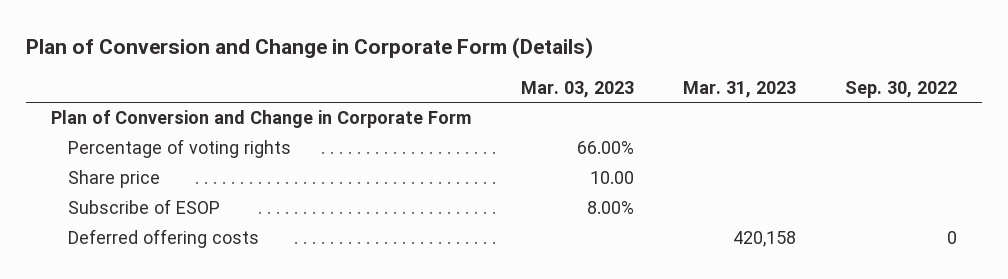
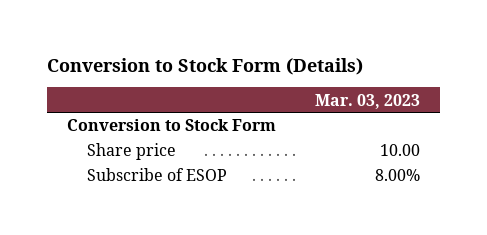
[26,37,594,60] Plan of Conversion and Change in Corporate Form (Details) -> [46,57,363,75] Conversion to Stock Form (Details)
[682,80,796,98] Mar. 31, 2023 -> none
[845,80,958,98] Sep. 30, 2022 -> none
[51,110,472,129] Plan of Conversion and Change in Corporate Form -> none
[67,139,291,159] Percentage of voting rights -> none
none -> [66,119,276,132] Conversion to Stock Form
[67,229,259,249] Deferred offering costs -> none

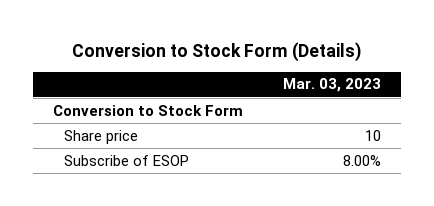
[380,144,421,157] 10.00 -> [365,129,382,141] 10

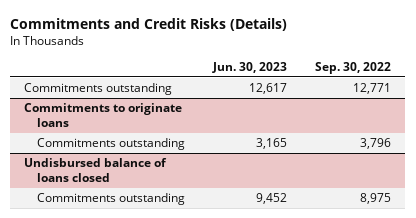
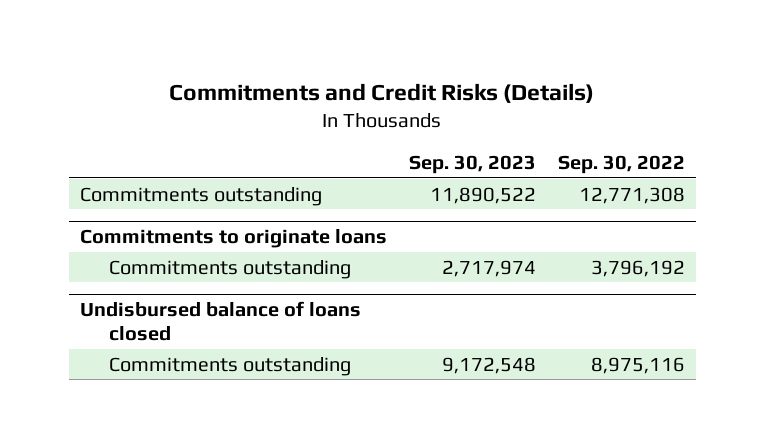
[212,61,288,73] Jun. 30, 2023 -> none
none -> [408,154,536,174] Sep. 30, 2023
[353,83,392,95] 12,771 -> [578,186,685,204] 12,771,308
[360,138,392,150] 3,796 -> [590,259,685,277] 3,796,192
[360,193,392,205] 8,975 -> [590,356,685,374] 8,975,116

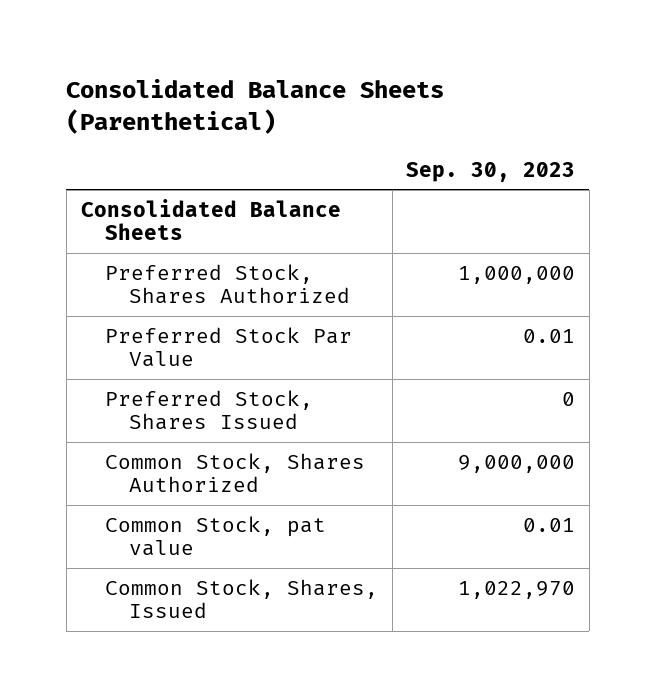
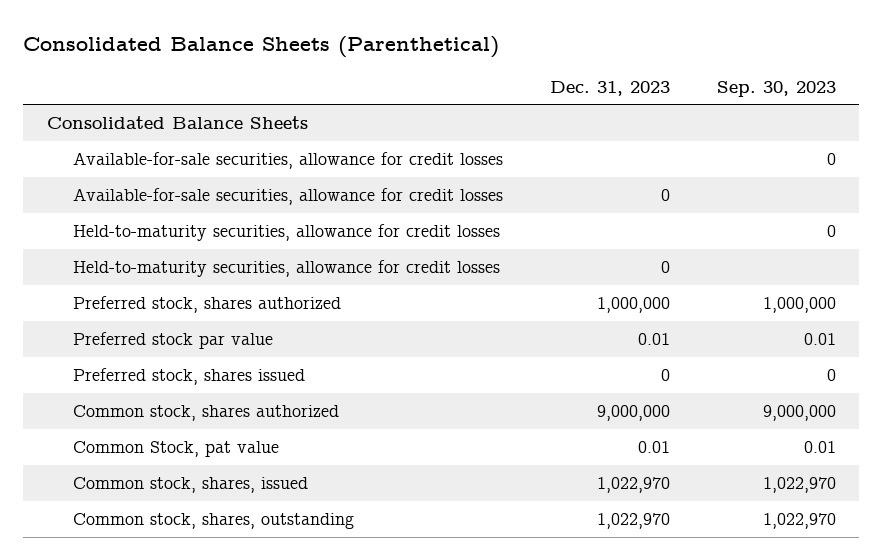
none -> [550,80,671,96] Dec. 31, 2023
none -> [73,151,504,169] Available-for-sale securities, allowance for credit losses
none -> [73,187,504,205] Available-for-sale securities, allowance for credit losses
none -> [73,223,501,241] Held-to-maturity securities, allowance for credit losses
none -> [73,259,501,277] Held-to-maturity securities, allowance for credit losses
[104,263,351,305] Preferred Stock, Shares Authorized -> [73,295,342,313] Preferred stock, shares authorized
[104,326,352,368] Preferred Stock Par Value -> [73,331,274,349] Preferred stock par value
[104,389,313,431] Preferred Stock, Shares Issued -> [73,367,306,385] Preferred stock, shares issued
[104,452,365,493] Common Stock, Shares Authorized -> [73,404,340,421] Common stock, shares authorized
[104,578,378,619] Common Stock, Shares, Issued -> [73,476,309,493] Common stock, shares, issued
none -> [73,512,355,529] Common stock, shares, outstanding

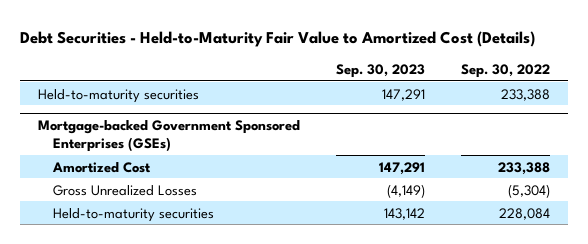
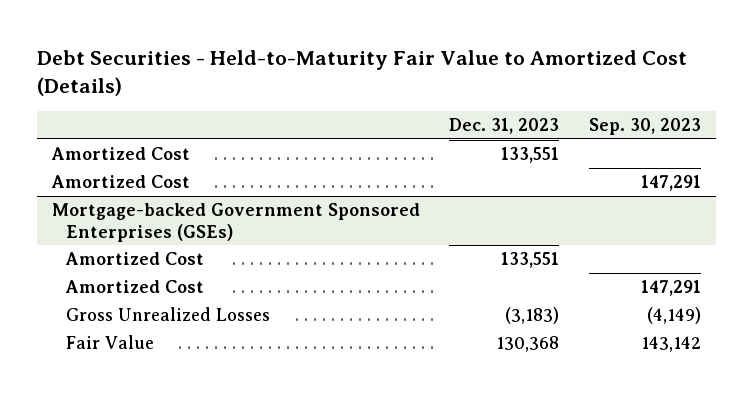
[460,63,550,78] Sep. 30, 2022 -> none
none -> [449,118,560,135] Dec. 31, 2023
none -> [50,147,190,161] Amortized Cost
[38,88,200,103] Held-to-maturity securities -> [50,175,190,189] Amortized Cost
none -> [65,252,205,266] Amortized Cost
[52,207,214,222] Held-to-maturity securities -> [66,335,155,350] Fair Value

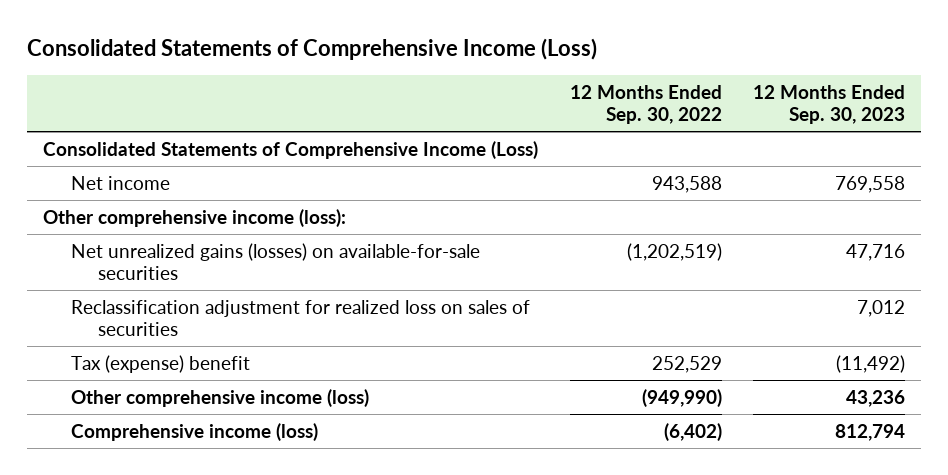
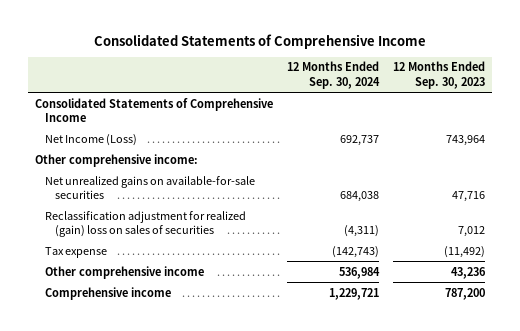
[27,38,598,61] Consolidated Statements of Comprehensive Income (Loss) -> [94,33,427,49] Consolidated Statements of Comprehensive Income
[569,84,722,125] 12 Months Ended Sep. 30, 2022 -> none
none -> [287,61,381,89] 12 Months Ended Sep. 30, 2024
[43,140,539,159] Consolidated Statements of Comprehensive Income (Loss) -> [35,97,274,122] Consolidated Statements of Comprehensive Income
[70,175,170,190] Net income -> [45,133,138,146] Net Income (Loss)
[835,175,906,193] 769,558 -> [445,134,485,146] 743,964
[43,208,347,227] Other comprehensive income (loss): -> [35,153,199,167] Other comprehensive income:
[70,242,480,281] Net unrealized gains (losses) on available-for-sale securities -> [45,175,256,199] Net unrealized gains on available-for-sale securities
[70,299,530,337] Reclassification adjustment for realized loss on sales of securities -> [45,210,247,237] Reclassification adjustment for realized (gain) loss on sales of securities
[70,354,250,373] Tax (expense) benefit -> [45,246,108,258] Tax expense
[70,388,369,407] Other comprehensive income (loss) -> [45,265,205,279] Other comprehensive income
[70,422,318,441] Comprehensive income (loss) -> [45,286,172,300] Comprehensive income
[835,423,906,441] 812,794 -> [444,287,485,300] 787,200

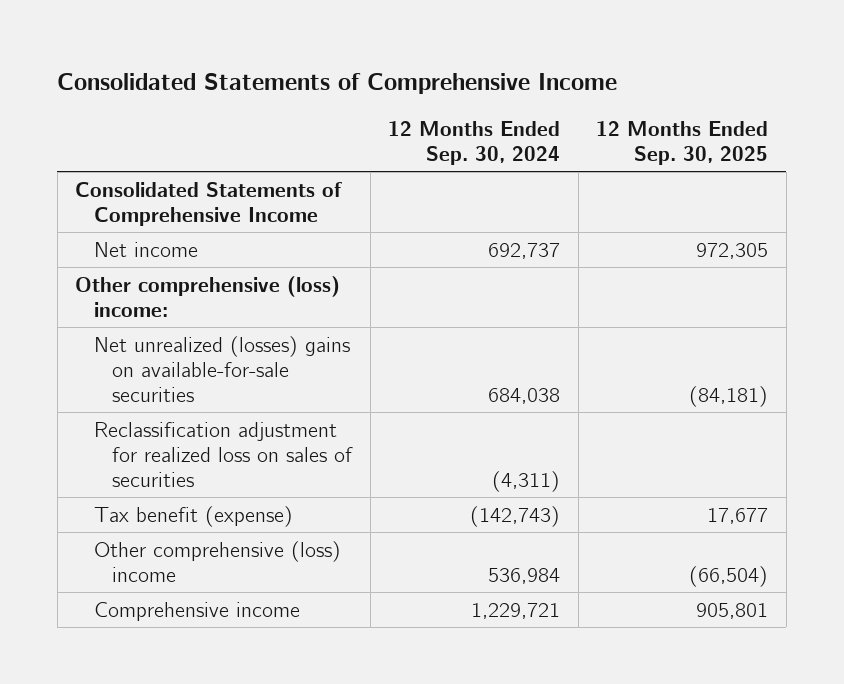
[392,61,485,89] 12 Months Ended Sep. 30, 2023 -> none
none -> [596,120,769,165] 12 Months Ended Sep. 30, 2025
[45,133,138,146] Net Income (Loss) -> [93,241,198,257] Net income
[35,153,199,167] Other comprehensive income: -> [75,275,341,317] Other comprehensive (loss) income:
[45,175,256,199] Net unrealized gains on available-for-sale securities -> [93,335,350,403] Net unrealized (losses) gains on available-for-sale securities
[45,210,247,237] Reclassification adjustment for realized (gain) loss on sales of securities -> [93,421,354,488] Reclassification adjustment for realized loss on sales of securities
[45,246,108,258] Tax expense -> [93,505,293,527] Tax benefit (expense)
[45,265,205,279] Other comprehensive income -> [93,540,341,582] Other comprehensive (loss) income

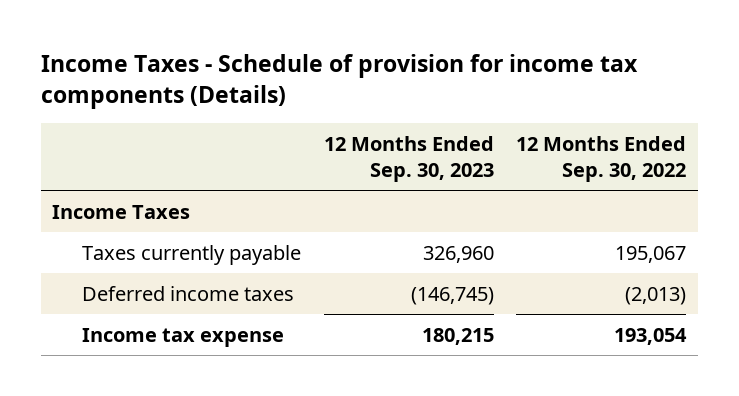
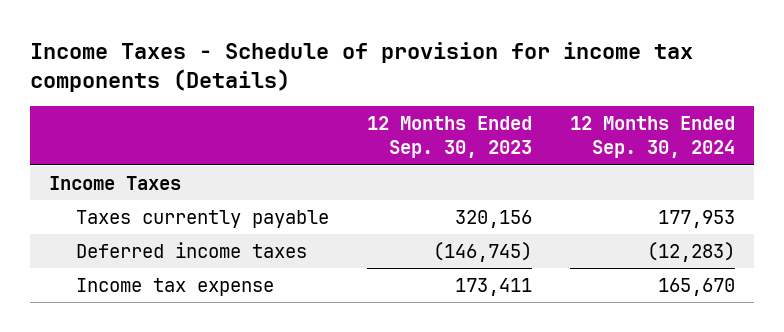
[516,136,687,182] 12 Months Ended Sep. 30, 2022 -> none
none -> [569,116,735,159] 12 Months Ended Sep. 30, 2024
[422,245,494,263] 326,960 -> [454,209,532,228] 320,156
[421,327,494,345] 180,215 -> [454,277,532,296] 173,411

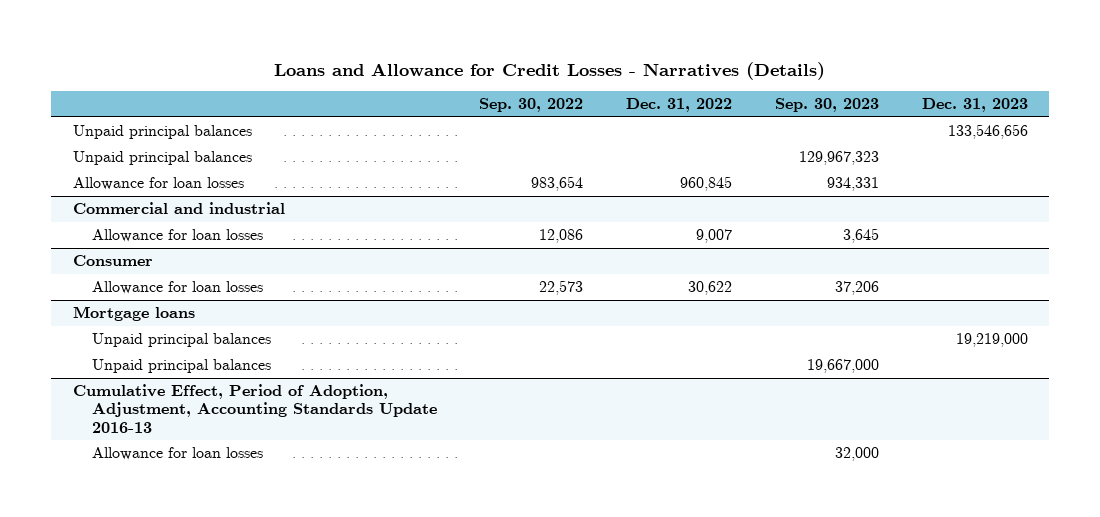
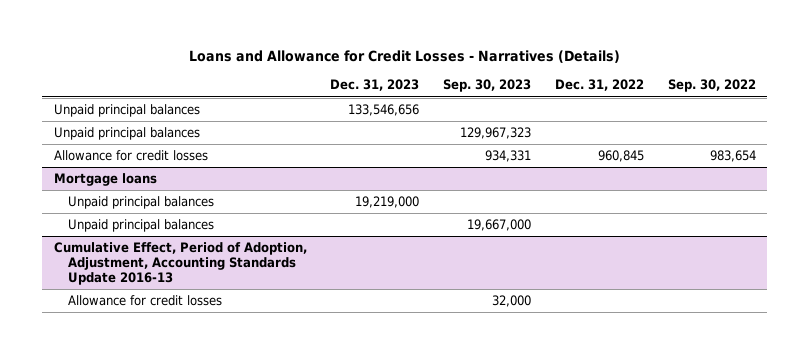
[72,202,285,215] Commercial and industrial -> none
[91,229,263,243] Allowance for loan losses -> none
[72,255,153,267] Consumer -> none
[91,281,263,295] Allowance for loan losses -> none
[72,177,244,191] Allowance for loan losses -> [53,150,208,162] Allowance for credit losses
[91,447,263,461] Allowance for loan losses -> [68,295,223,307] Allowance for credit losses

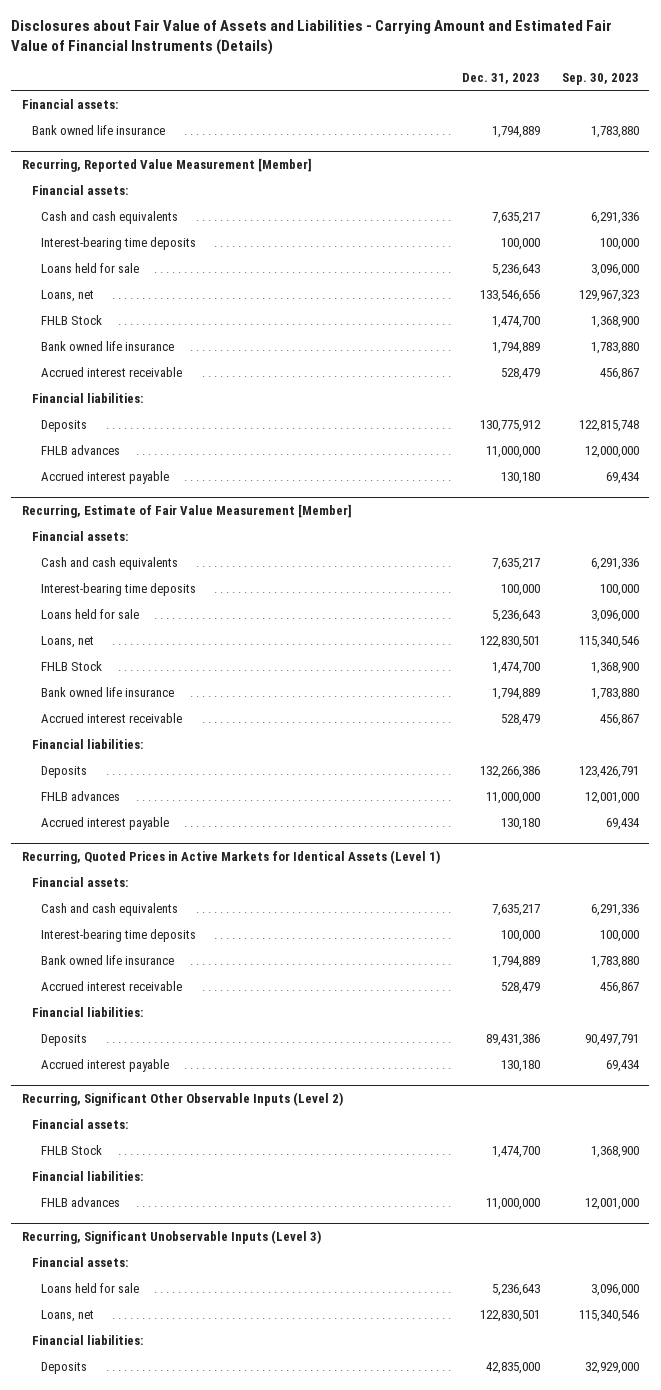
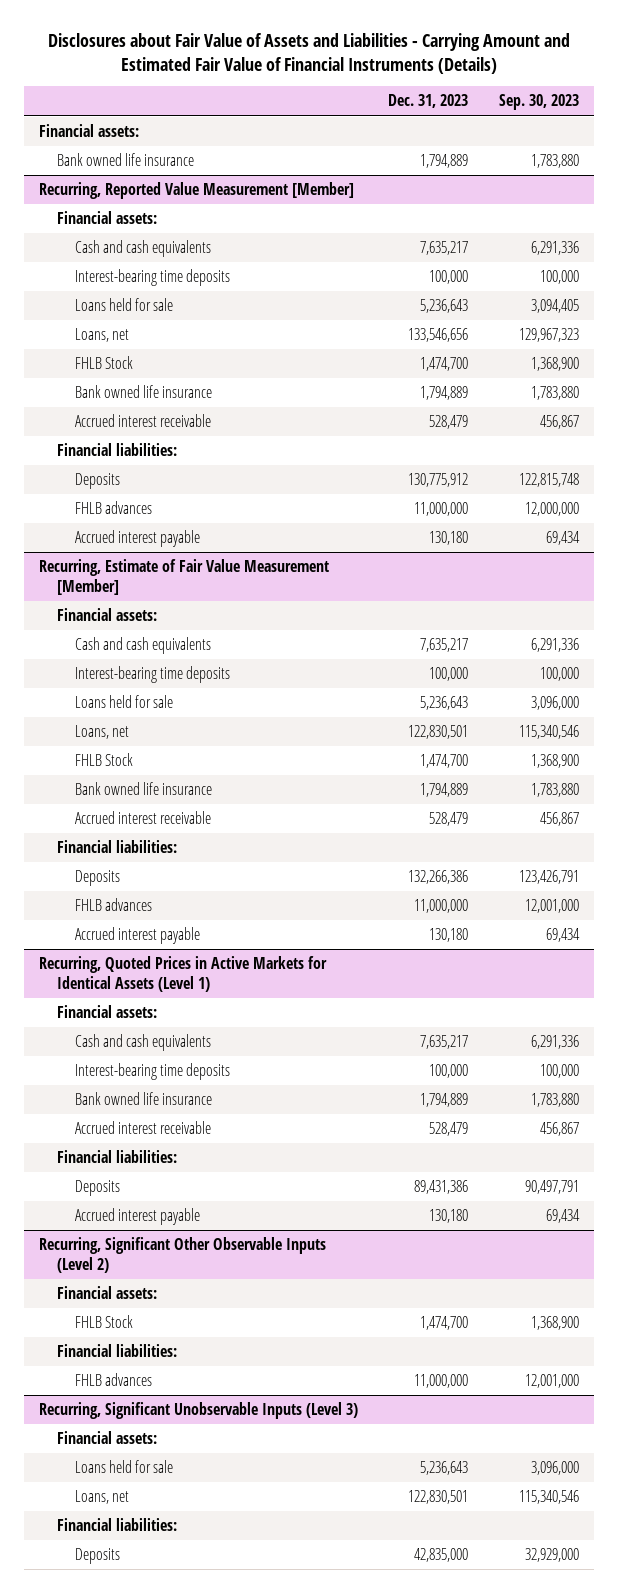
[590,263,639,276] 3,096,000 -> [530,299,579,314] 3,094,405

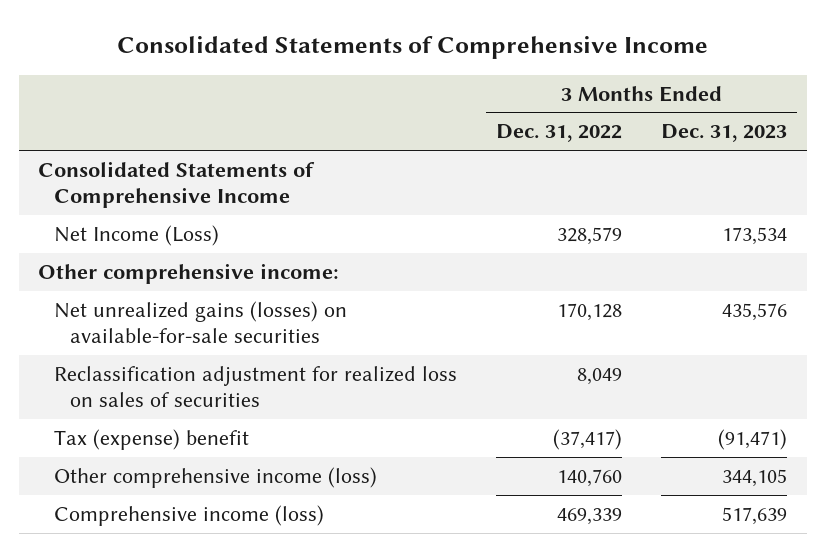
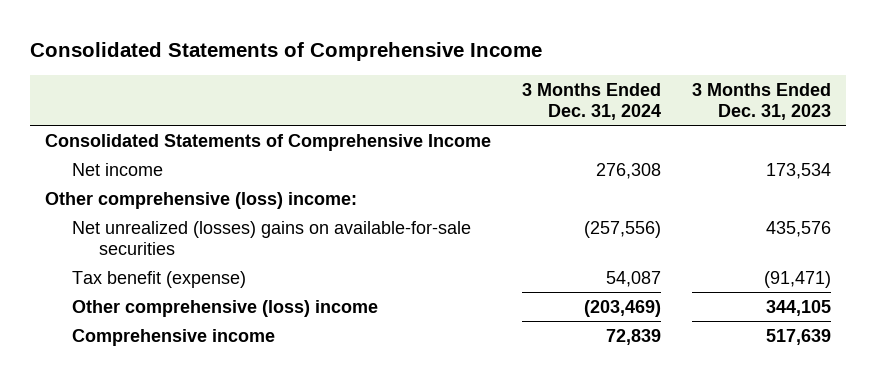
[496,124,623,143] Dec. 31, 2022 -> none
none -> [521,82,661,120] 3 Months Ended Dec. 31, 2024
[54,366,458,407] Reclassification adjustment for realized loss on sales of securities -> none
[54,225,220,247] Net Income (Loss) -> [71,162,163,176] Net income
[38,263,340,285] Other comprehensive income: -> [45,191,358,209] Other comprehensive (loss) income:
[54,301,348,343] Net unrealized gains (losses) on available-for-sale securities -> [71,220,471,255] Net unrealized (losses) gains on available-for-sale securities
[54,429,250,451] Tax (expense) benefit -> [71,270,246,288] Tax benefit (expense)
[54,467,378,489] Other comprehensive income (loss) -> [71,299,378,317] Other comprehensive (loss) income
[54,505,325,527] Comprehensive income (loss) -> [71,328,275,346] Comprehensive income

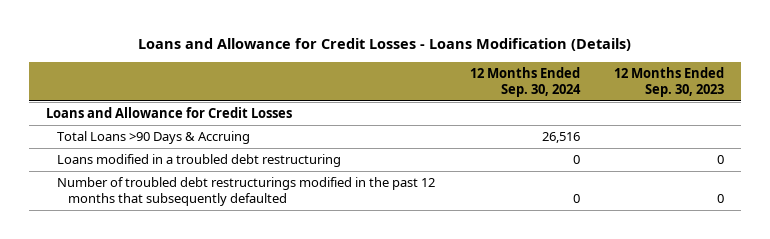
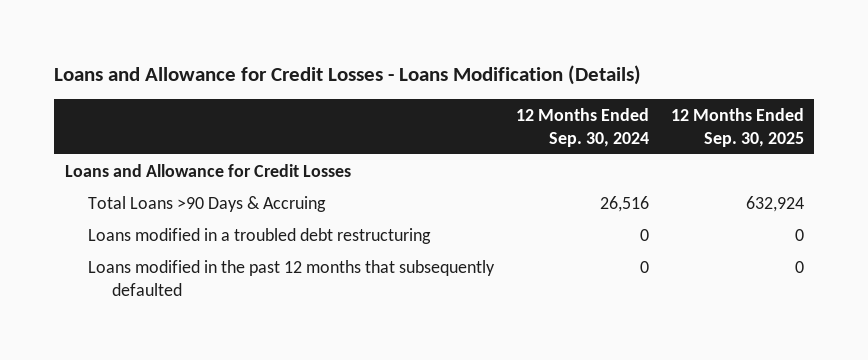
[614,66,725,97] 12 Months Ended Sep. 30, 2023 -> none
none -> [670,107,804,147] 12 Months Ended Sep. 30, 2025
[57,177,436,206] Number of troubled debt restructurings modified in the past 12 months that subsequently defaulted -> [88,259,496,296] Loans modified in the past 12 months that subsequently defaulted

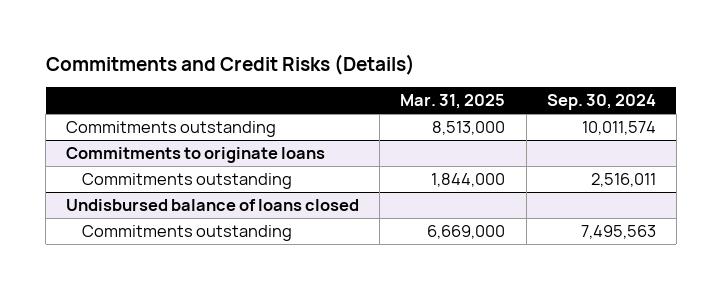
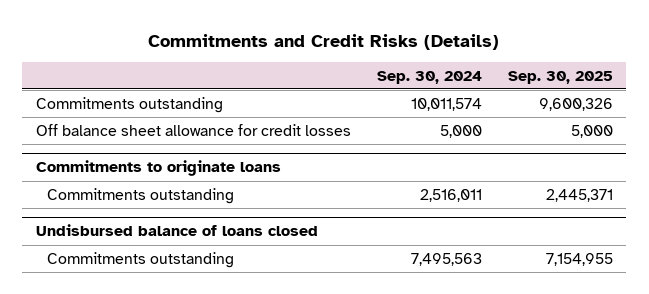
[400,94,506,110] Mar. 31, 2025 -> none
none -> [508,70,614,84] Sep. 30, 2025
none -> [35,123,351,136] Off balance sheet allowance for credit losses

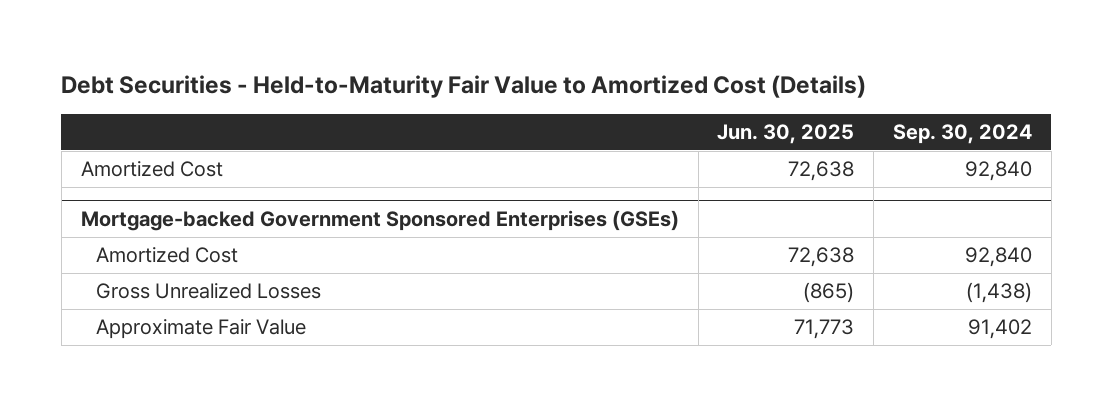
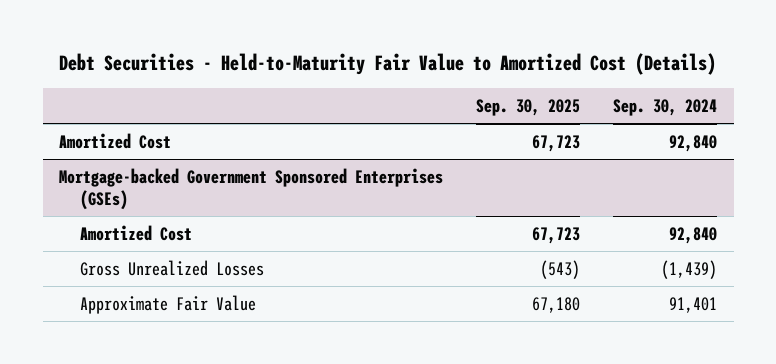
[717,124,855,145] Jun. 30, 2025 -> none
none -> [476,98,581,116] Sep. 30, 2025
[966,282,1033,304] (1,438) -> [661,259,718,279] (1,439)
[968,319,1033,340] 91,402 -> [669,296,718,313] 91,401

